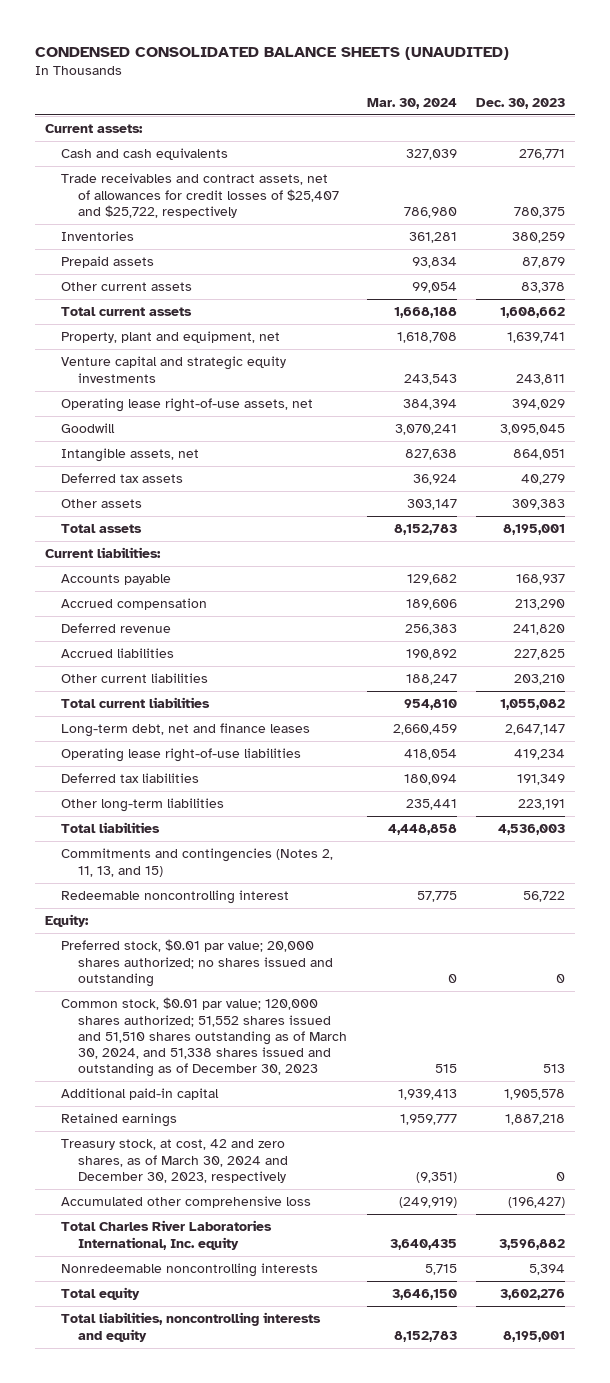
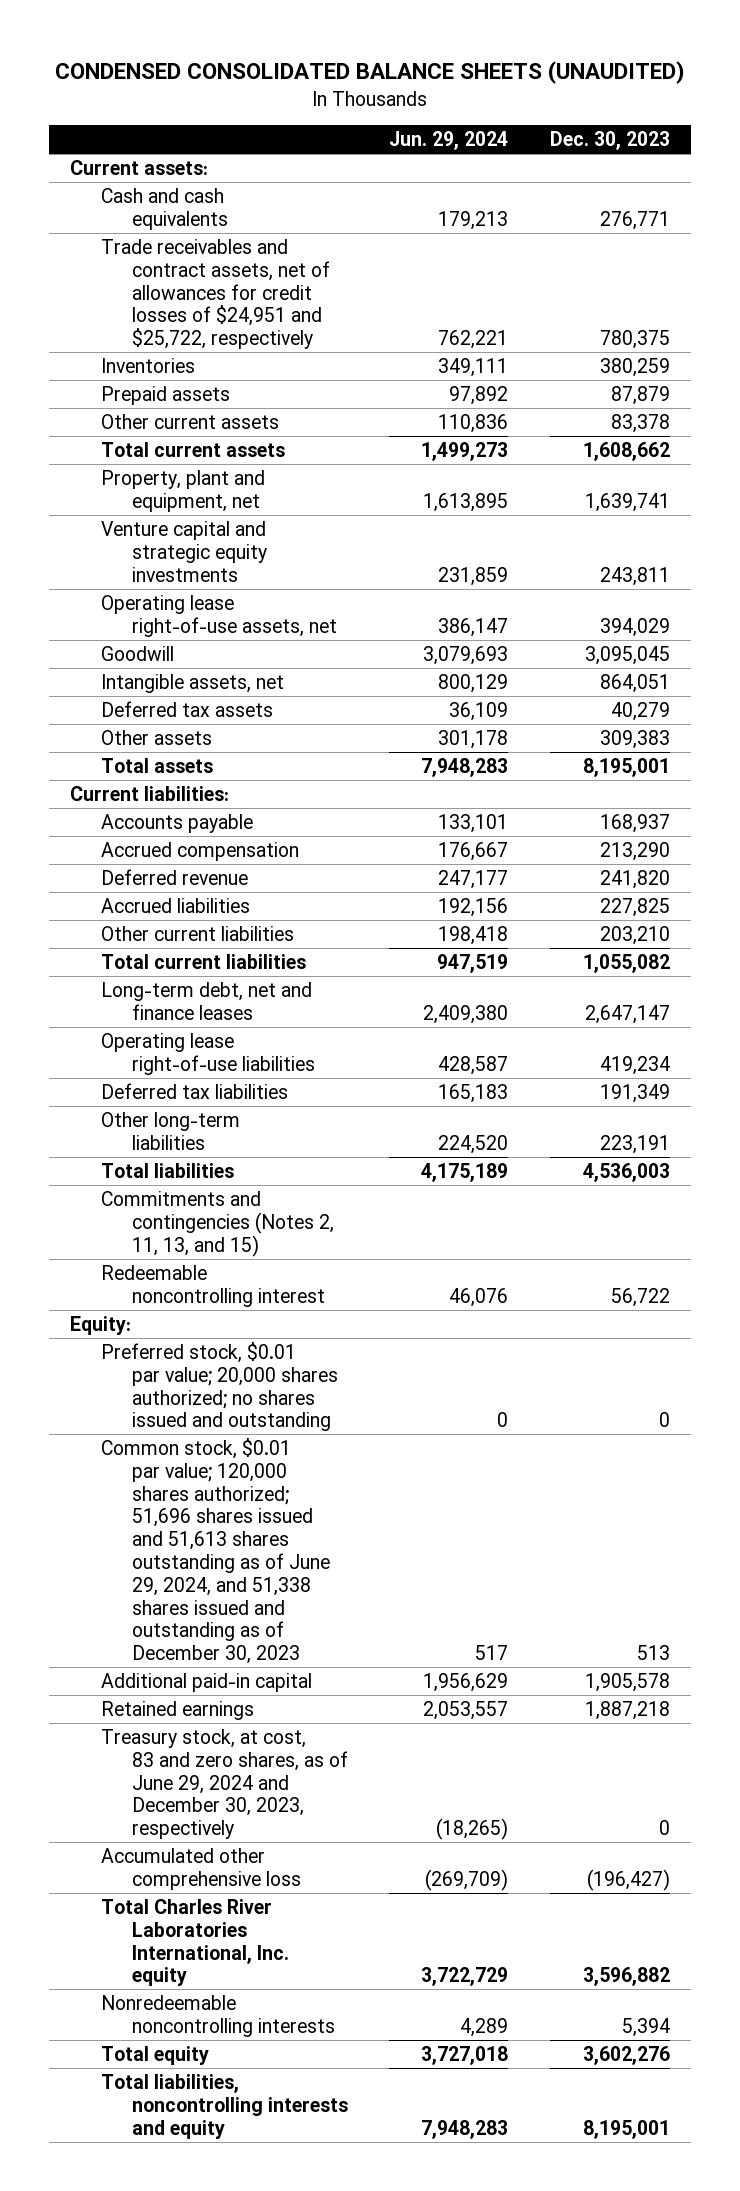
[366,97,457,109] Mar. 30, 2024 -> none
none -> [389,131,509,151] Jun. 29, 2024
[61,173,340,218] Trade receivables and contract assets, net of allowances for credit losses of $25,407 and $25,722, respectively -> [100,238,330,350] Trade receivables and contract assets, net of allowances for credit losses of $24,951 and $25,722, respectively
[61,997,348,1078] Common stock, $0.01 par value; 120,000 shares authorized; 51,552 shares issued and 51,510 shares outstanding as of March 30, 2024, and 51,338 shares issued and outstanding as of December 30, 2023 -> [100,1437,330,1665] Common stock, $0.01 par value; 120,000 shares authorized; 51,696 shares issued and 51,613 shares outstanding as of June 29, 2024, and 51,338 shares issued and outstanding as of December 30, 2023
[61,1139,289,1183] Treasury stock, at cost, 42 and zero shares, as of March 30, 2024 and December 30, 2023, respectively -> [100,1728,348,1840] Treasury stock, at cost, 83 and zero shares, as of June 29, 2024 and December 30, 2023, respectively

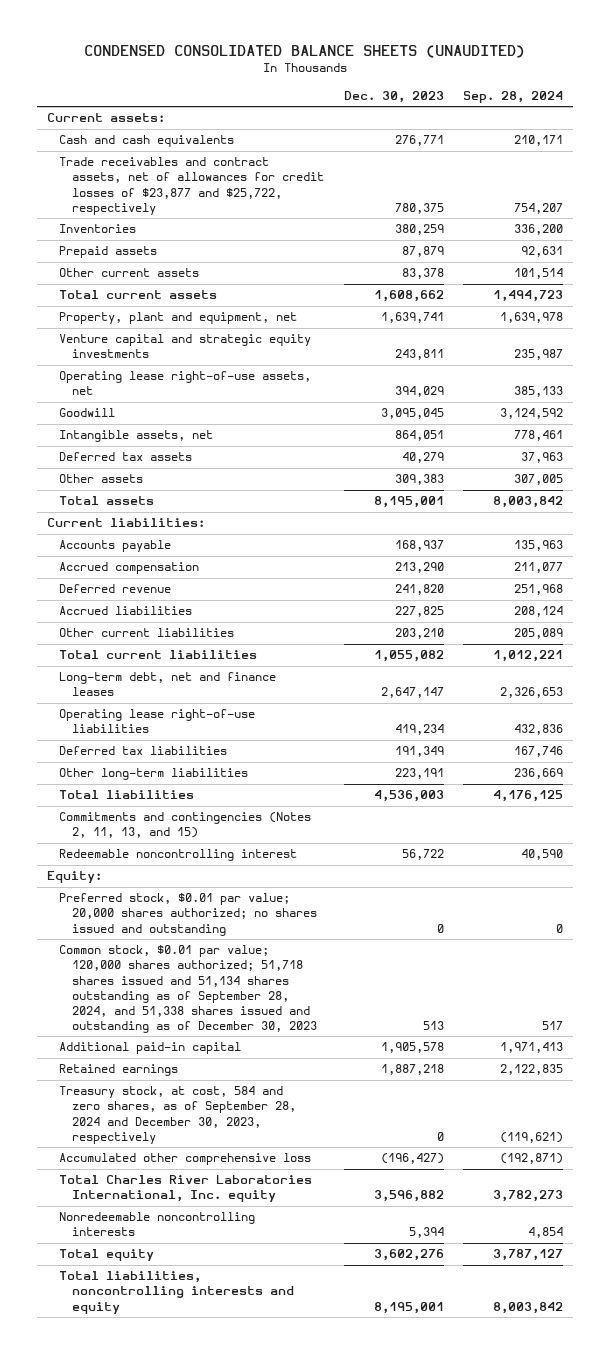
[389,131,509,151] Jun. 29, 2024 -> none
none -> [463,90,564,103] Sep. 28, 2024
[100,238,330,350] Trade receivables and contract assets, net of allowances for credit losses of $24,951 and $25,722, respectively -> [59,157,324,215] Trade receivables and contract assets, net of allowances for credit losses of $23,877 and $25,722, respectively
[100,1437,330,1665] Common stock, $0.01 par value; 120,000 shares authorized; 51,696 shares issued and 51,613 shares outstanding as of June 29, 2024, and 51,338 shares issued and outstanding as of December 30, 2023 -> [59,945,317,1033] Common stock, $0.01 par value; 120,000 shares authorized; 51,718 shares issued and 51,134 shares outstanding as of September 28, 2024, and 51,338 shares issued and outstanding as of December 30, 2023
[100,1728,348,1840] Treasury stock, at cost, 83 and zero shares, as of June 29, 2024 and December 30, 2023, respectively -> [59,1086,296,1144] Treasury stock, at cost, 584 and zero shares, as of September 28, 2024 and December 30, 2023, respectively

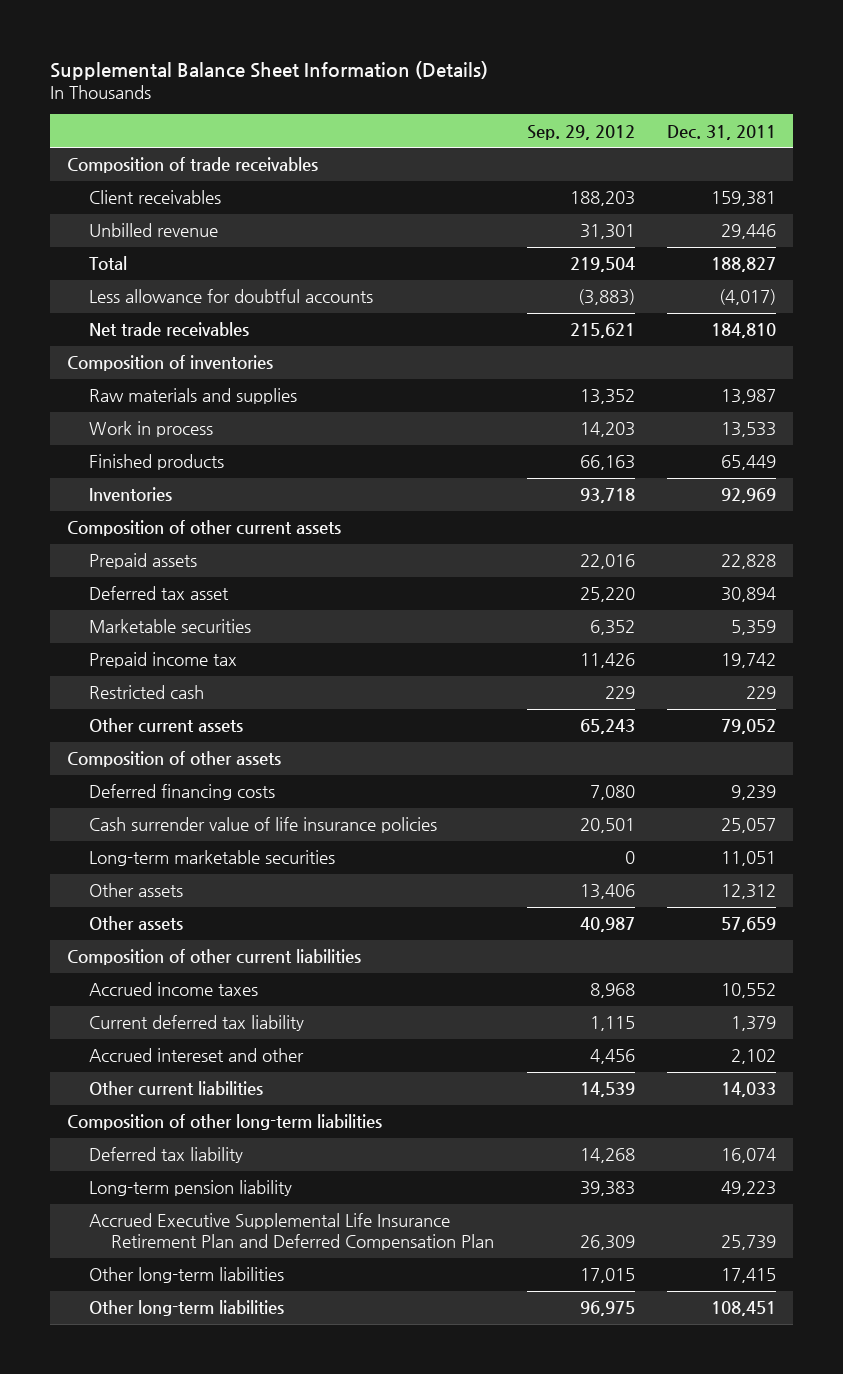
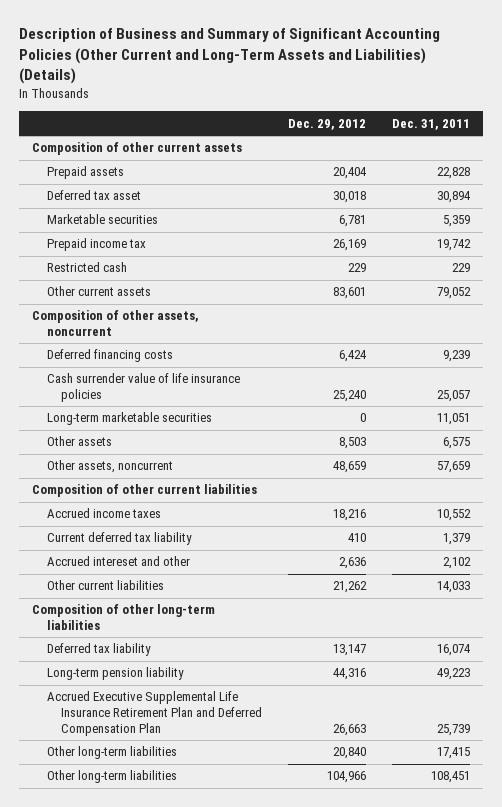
[50,60,489,80] Supplemental Balance Sheet Information (Details) -> [18,28,440,85] Description of Business and Summary of Significant Accounting Policies (Other Current and Long-Term Assets and Liabilities) (Details)
[526,124,635,140] Sep. 29, 2012 -> none
none -> [287,118,366,130] Dec. 29, 2012
[66,157,318,174] Composition of trade receivables -> none
[88,190,221,205] Client receivables -> none
[88,223,218,238] Unbilled revenue -> none
[88,256,127,271] Total -> none
[88,289,373,304] Less allowance for doubtful accounts -> none
[88,322,249,338] Net trade receivables -> none
[66,355,273,372] Composition of inventories -> none
[88,388,297,405] Raw materials and supplies -> none
[88,421,213,438] Work in process -> none
[88,454,224,471] Finished products -> none
[88,487,172,502] Inventories -> none
[66,751,281,768] Composition of other assets -> [31,310,199,337] Composition of other assets, noncurrent
[721,884,777,900] 12,312 -> [442,437,470,450] 6,575
[88,916,183,931] Other assets -> [46,460,173,474] Other assets, noncurrent

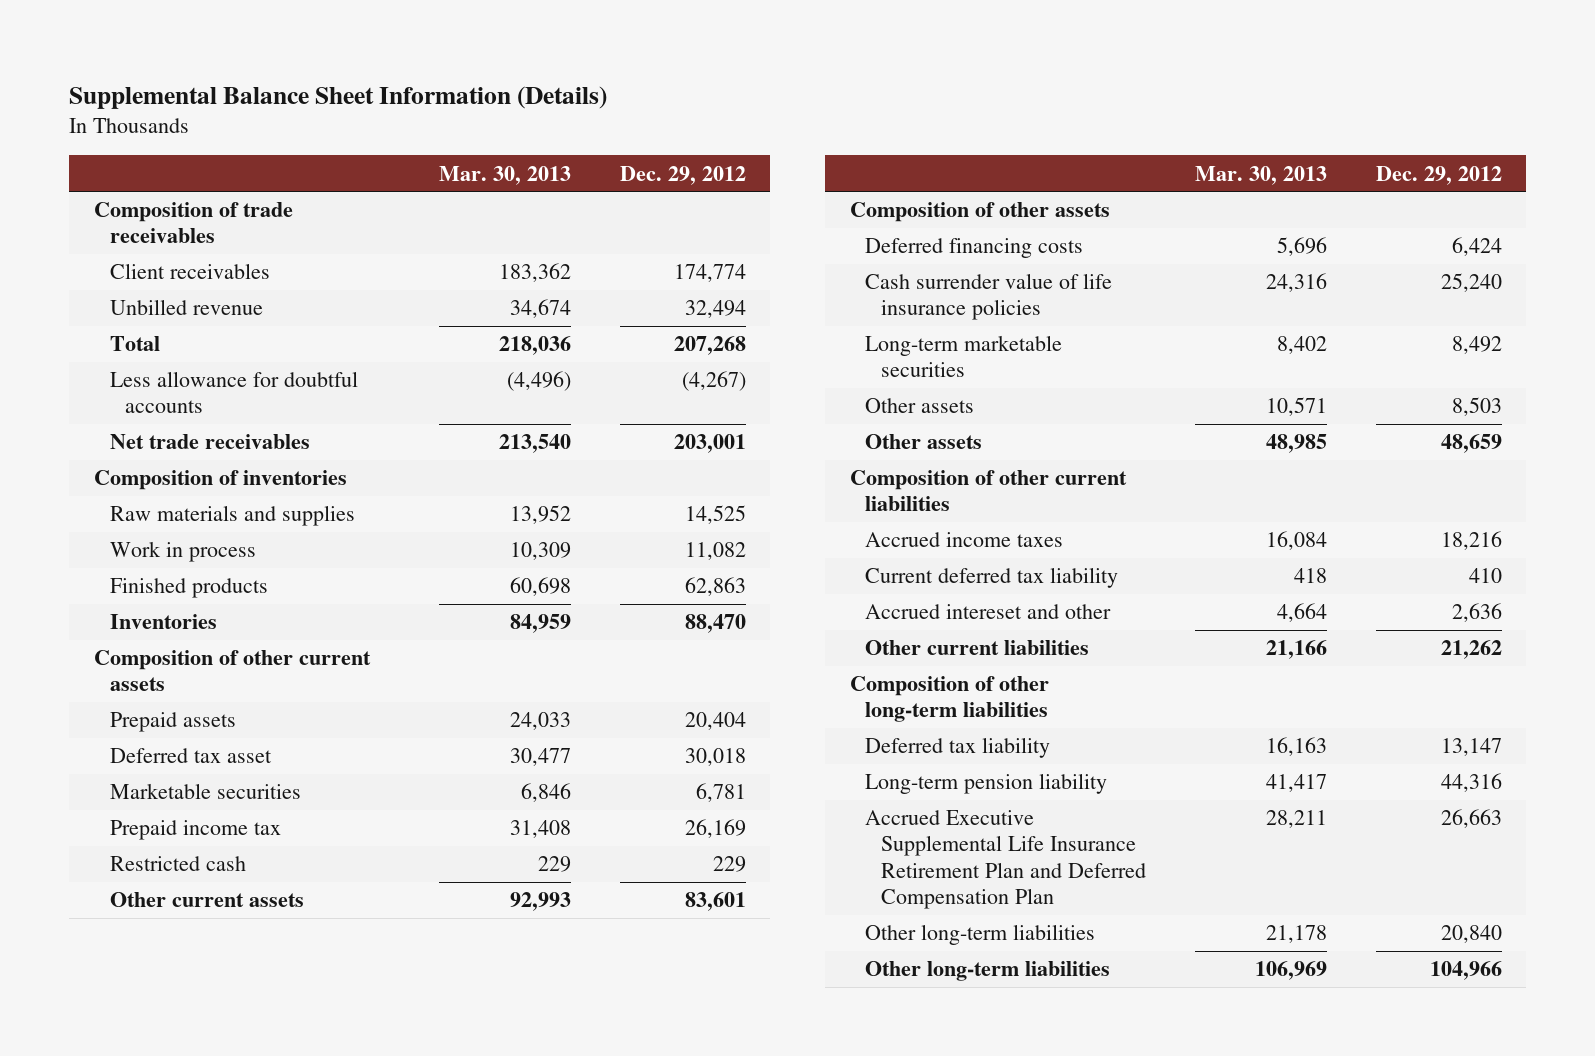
[18,28,440,85] Description of Business and Summary of Significant Accounting Policies (Other Current and Long-Term Assets and Liabilities) (Details) -> [69,85,608,109] Supplemental Balance Sheet Information (Details)
[391,118,470,130] Dec. 31, 2011 -> none
none -> [439,165,572,185] Mar. 30, 2013
none -> [93,202,293,244] Composition of trade receivables
none -> [109,263,270,280] Client receivables
none -> [109,299,263,316] Unbilled revenue
none -> [109,336,160,352] Total
none -> [109,371,358,414] Less allowance for doubtful accounts
none -> [109,434,310,450] Net trade receivables
none -> [93,470,347,491] Composition of inventories
none -> [109,505,355,527] Raw materials and supplies
none -> [109,541,256,563] Work in process
none -> [109,578,268,599] Finished products
none -> [109,614,217,630] Inventories
[31,310,199,337] Composition of other assets, noncurrent -> [849,202,1110,223] Composition of other assets
[359,413,366,423] 0 -> [1451,336,1502,355] 8,492
[46,460,173,474] Other assets, noncurrent -> [865,434,983,450] Other assets

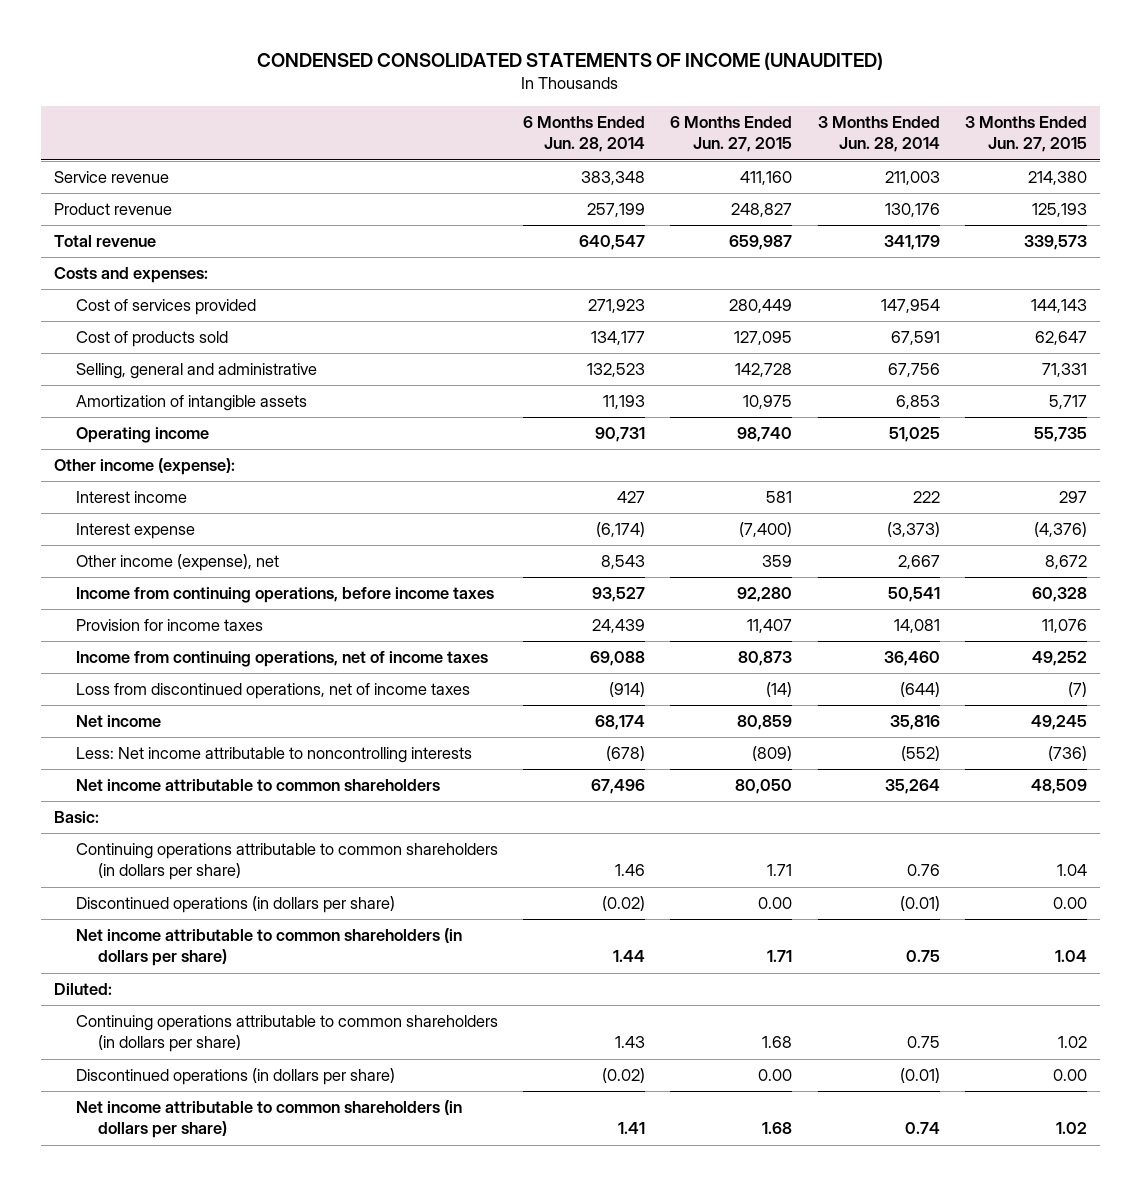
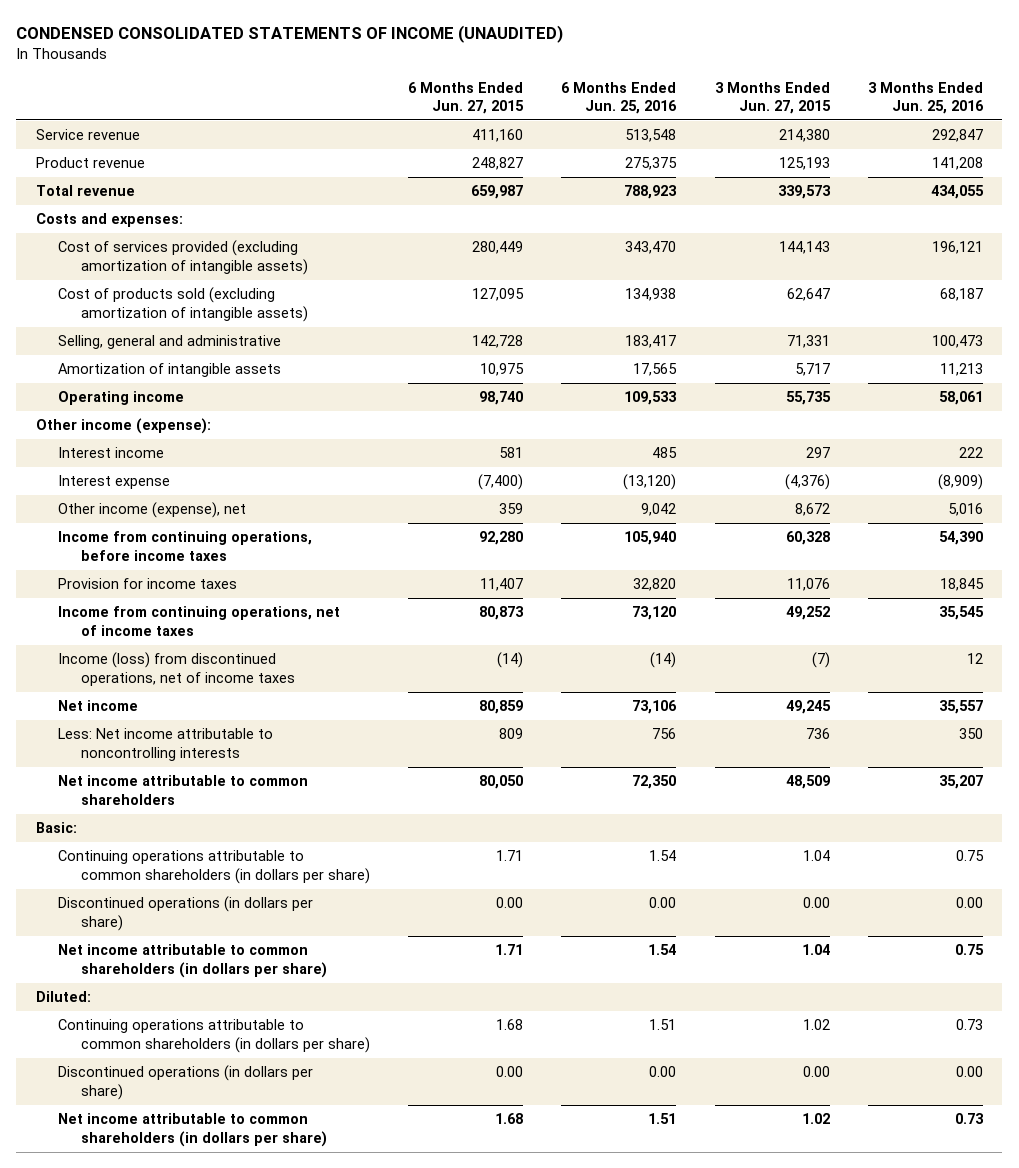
[523,116,646,153] 6 Months Ended Jun. 28, 2014 -> none
[817,116,940,153] 3 Months Ended Jun. 28, 2014 -> none
none -> [561,81,678,114] 6 Months Ended Jun. 25, 2016
none -> [868,81,985,114] 3 Months Ended Jun. 25, 2016
[75,299,256,316] Cost of services provided -> [58,240,308,275] Cost of services provided (excluding amortization of intangible assets)
[75,331,228,348] Cost of products sold -> [58,287,308,322] Cost of products sold (excluding amortization of intangible assets)
[75,683,470,700] Loss from discontinued operations, net of income taxes -> [58,652,295,686] Income (loss) from discontinued operations, net of income taxes
[752,746,793,762] (809) -> [498,728,523,740] 809
[1048,746,1088,762] (736) -> [805,728,830,740] 736

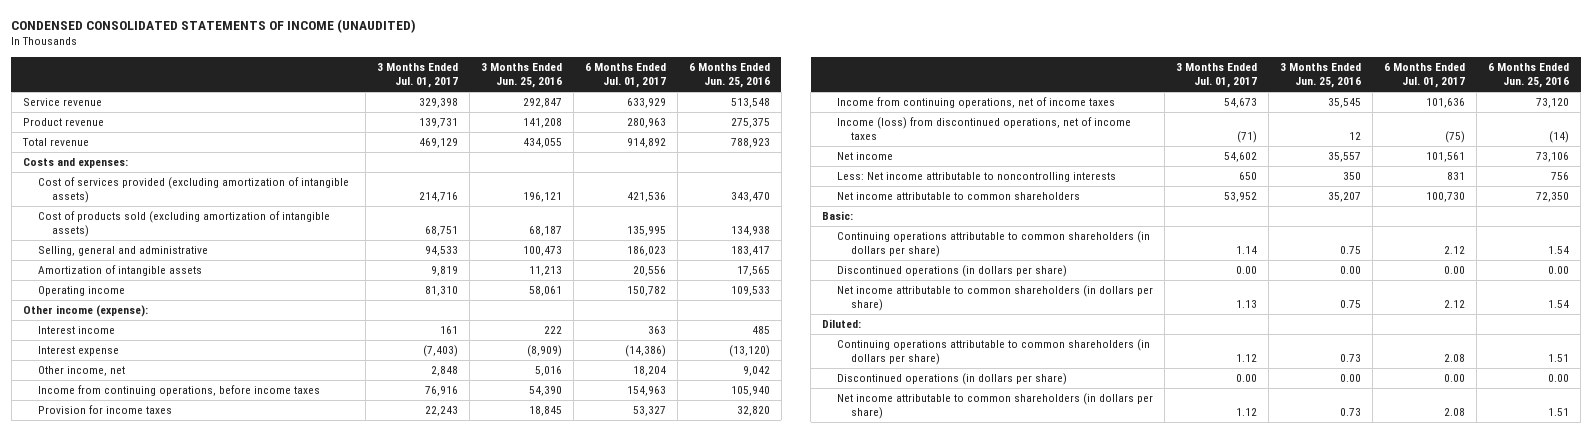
[407,81,524,114] 6 Months Ended Jun. 27, 2015 -> none
[714,81,831,114] 3 Months Ended Jun. 27, 2015 -> none
none -> [376,63,458,89] 3 Months Ended Jul. 01, 2017
none -> [584,63,666,89] 6 Months Ended Jul. 01, 2017
[58,502,247,519] Other income (expense), net -> [37,366,125,377] Other income, net

